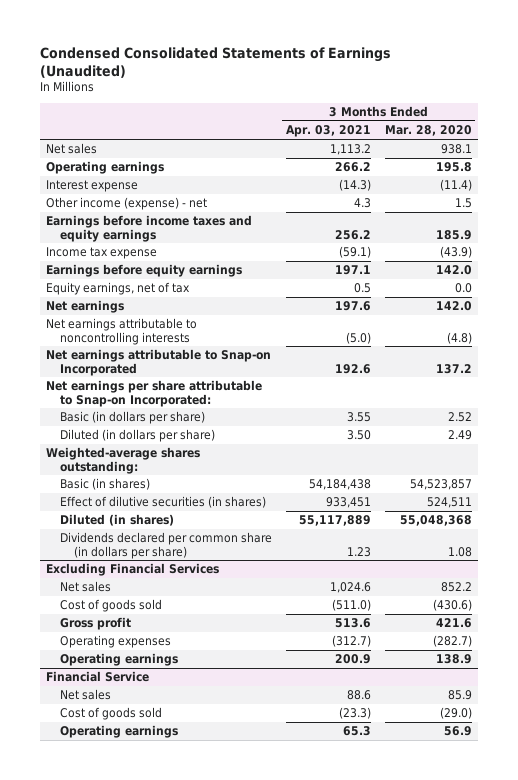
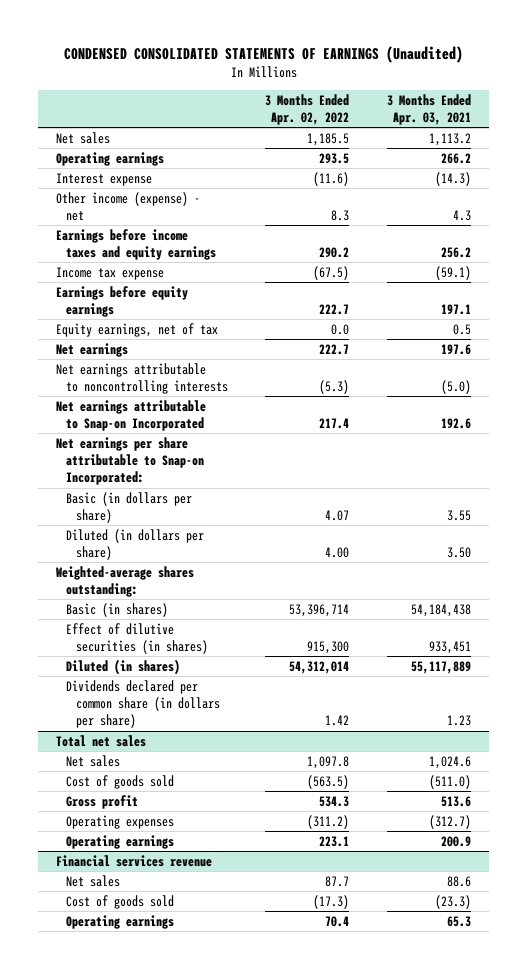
[39,46,391,78] Condensed Consolidated Statements of Earnings (Unaudited) -> [63,45,463,63] CONDENSED CONSOLIDATED STATEMENTS OF EARNINGS (Unaudited)
[384,125,472,137] Mar. 28, 2020 -> none
none -> [265,93,350,125] 3 Months Ended Apr. 02, 2022
[46,563,220,577] Excluding Financial Services -> [56,734,147,747] Total net sales
[46,671,150,683] Financial Service -> [56,854,213,867] Financial services revenue

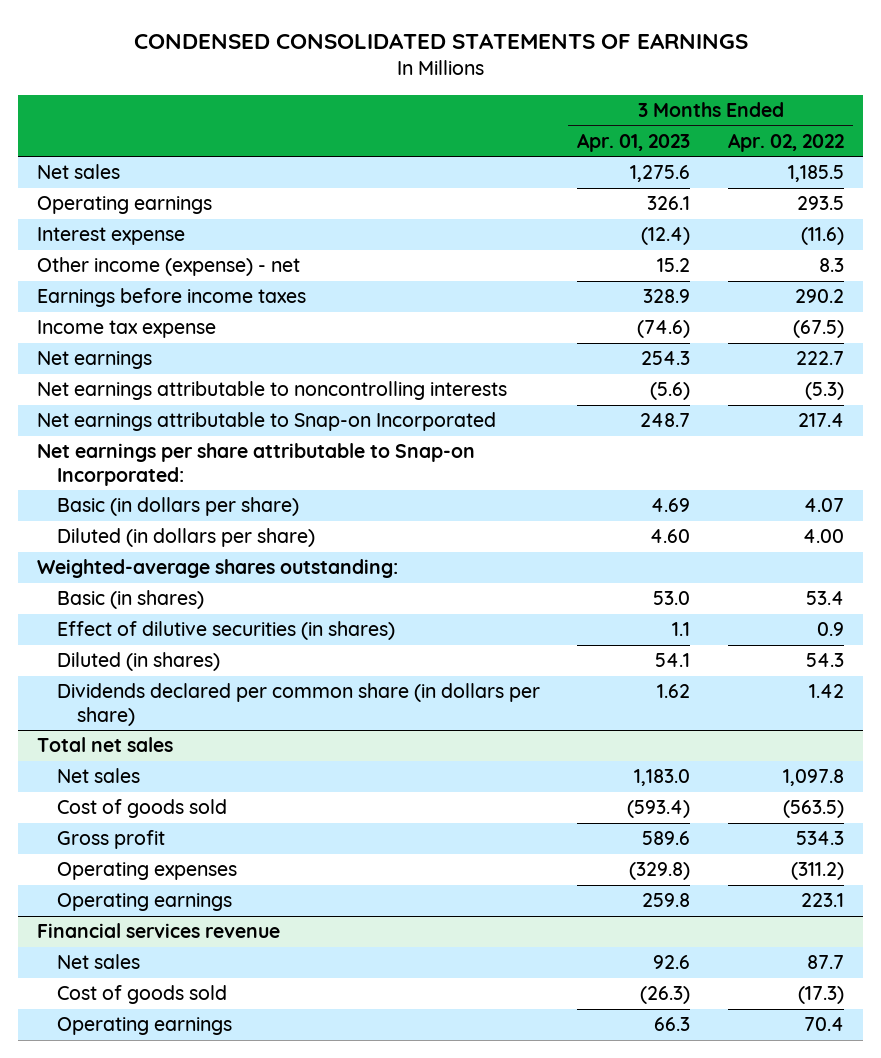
[63,45,463,63] CONDENSED CONSOLIDATED STATEMENTS OF EARNINGS (Unaudited) -> [133,32,748,49] CONDENSED CONSOLIDATED STATEMENTS OF EARNINGS
[386,93,471,125] 3 Months Ended Apr. 03, 2021 -> none
none -> [577,132,691,152] Apr. 01, 2023
[56,228,217,260] Earnings before income taxes and equity earnings -> [37,288,307,308] Earnings before income taxes
[56,285,189,317] Earnings before equity earnings -> none
[56,322,219,337] Equity earnings, net of tax -> none
[289,603,350,617] 53,396,714 -> [805,591,844,606] 53.4
[307,640,350,654] 915,300 -> [816,622,844,637] 0.9
[289,660,350,674] 54,312,014 -> [805,653,844,668] 54.3

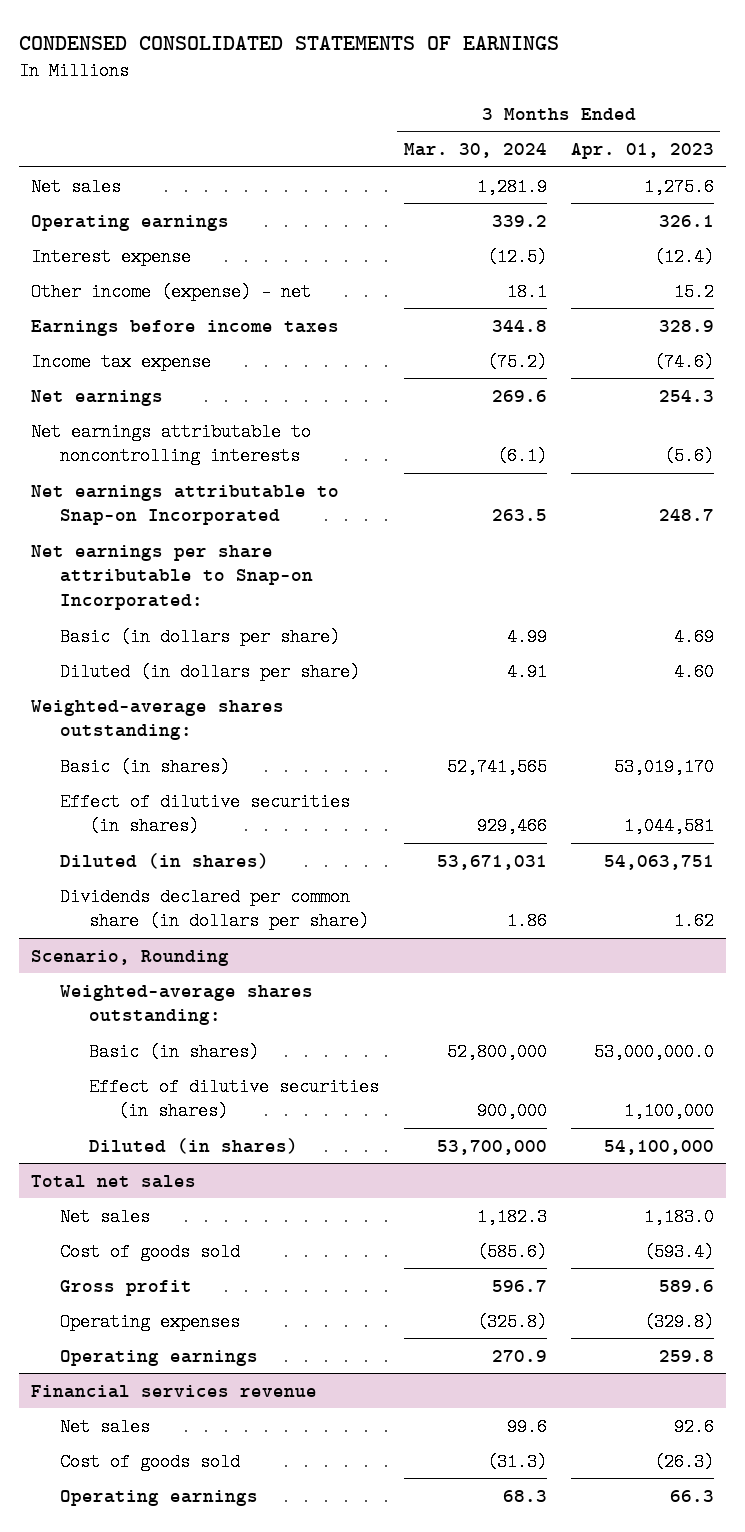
[727,132,844,152] Apr. 02, 2022 -> none
none -> [403,143,547,159] Mar. 30, 2024
[653,591,691,606] 53.0 -> [613,757,714,776] 53,019,170
[672,622,691,637] 1.1 -> [623,817,714,836] 1,044,581
[655,653,691,668] 54.1 -> [603,854,714,870] 54,063,751
none -> [31,949,230,966] Scenario, Rounding
none -> [60,984,314,1026] Weighted-average shares outstanding:
none -> [89,1042,260,1061] Basic (in shares)
none -> [89,1077,380,1121] Effect of dilutive securities (in shares)
none -> [89,1137,299,1154] Diluted (in shares)

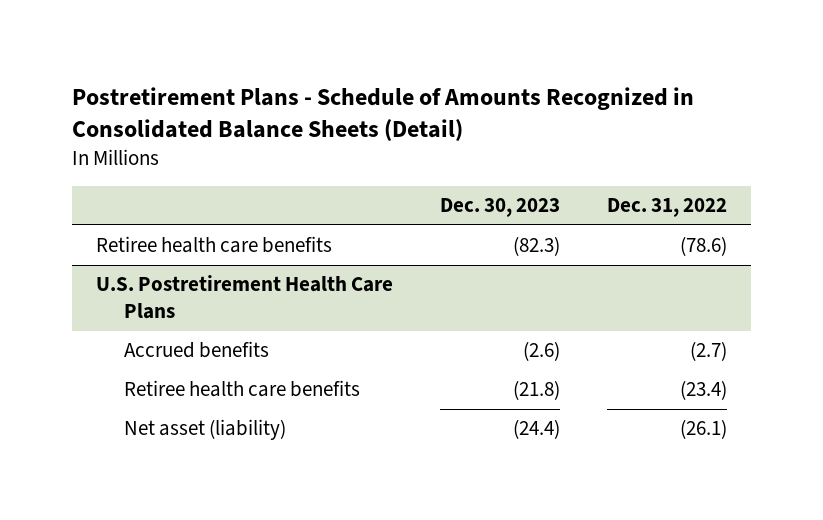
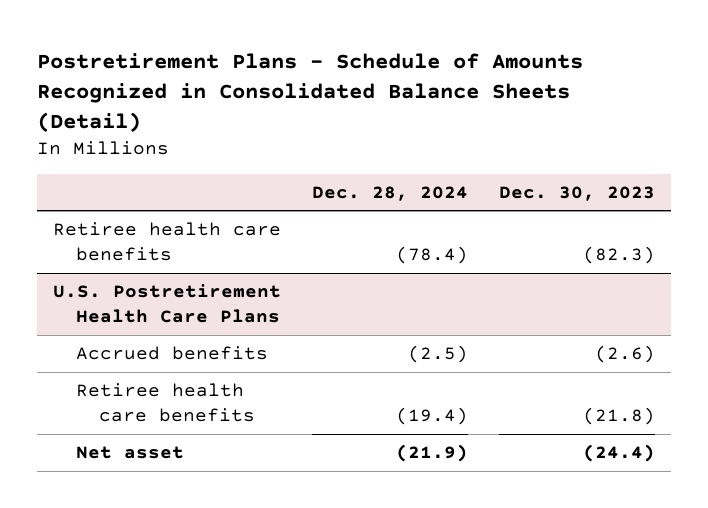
[607,198,728,218] Dec. 31, 2022 -> none
none -> [311,185,468,201] Dec. 28, 2024
[124,419,287,441] Net asset (liability) -> [76,446,185,460] Net asset

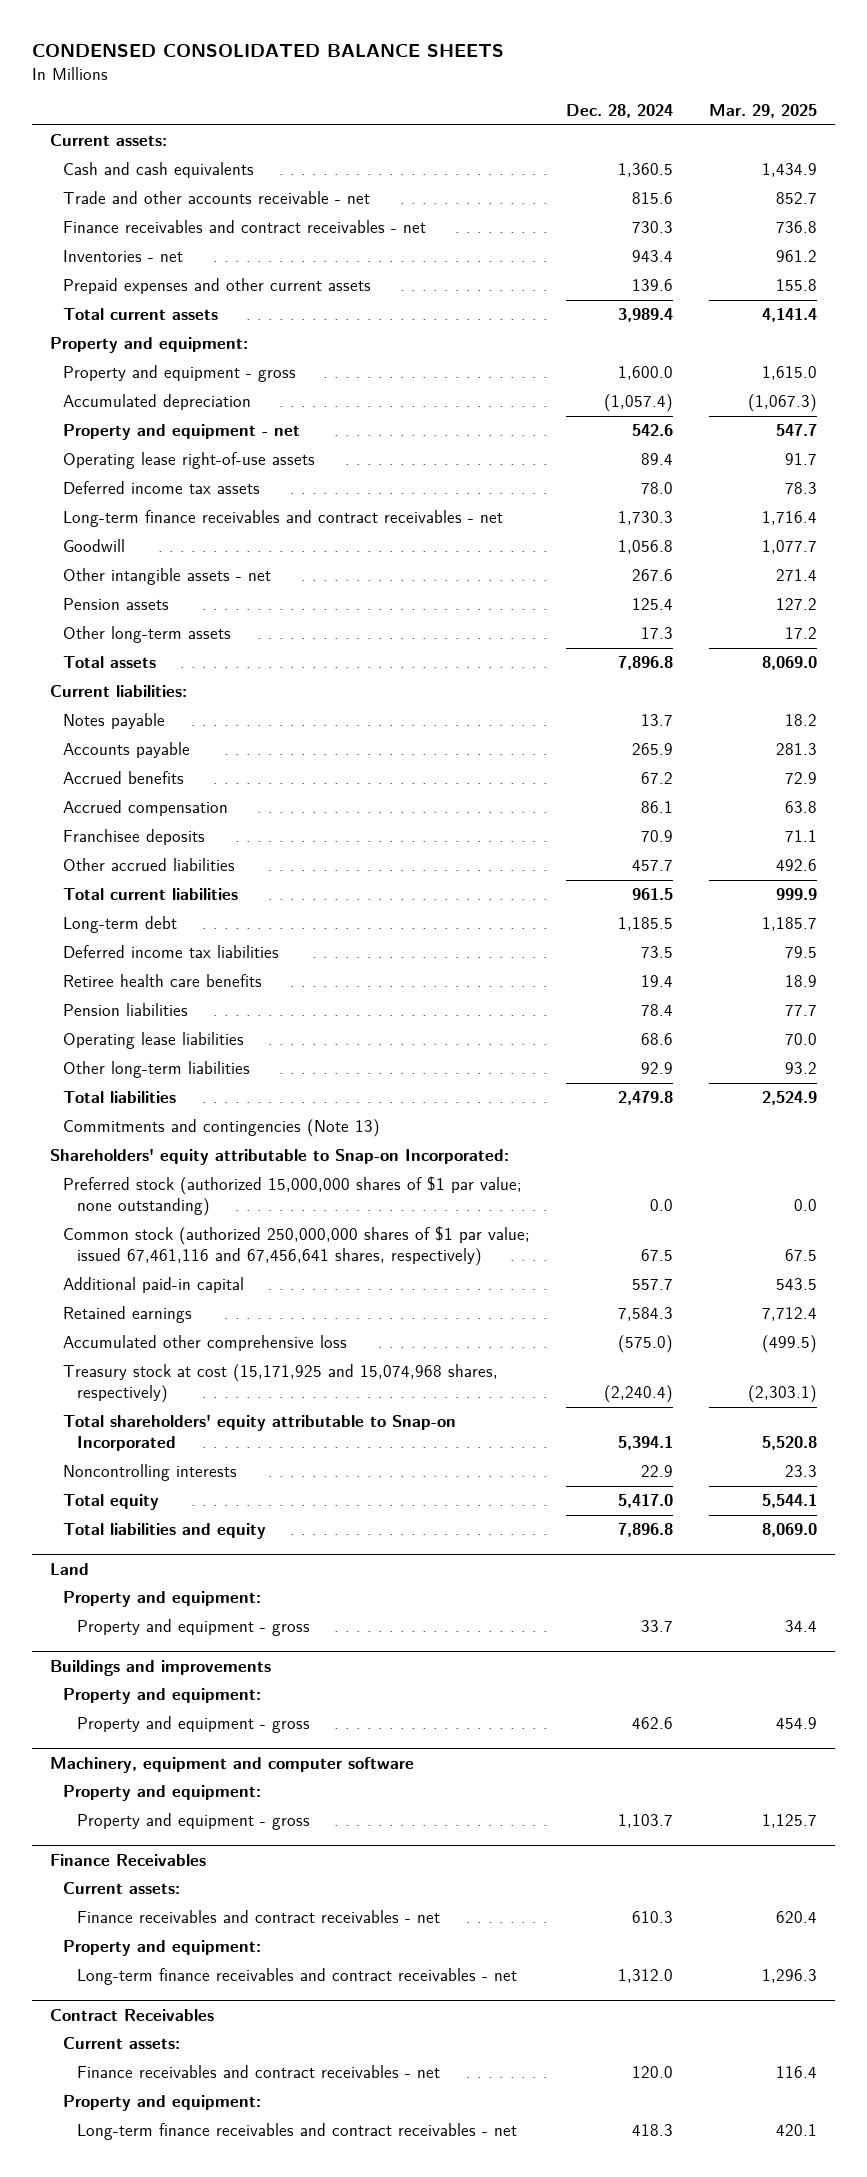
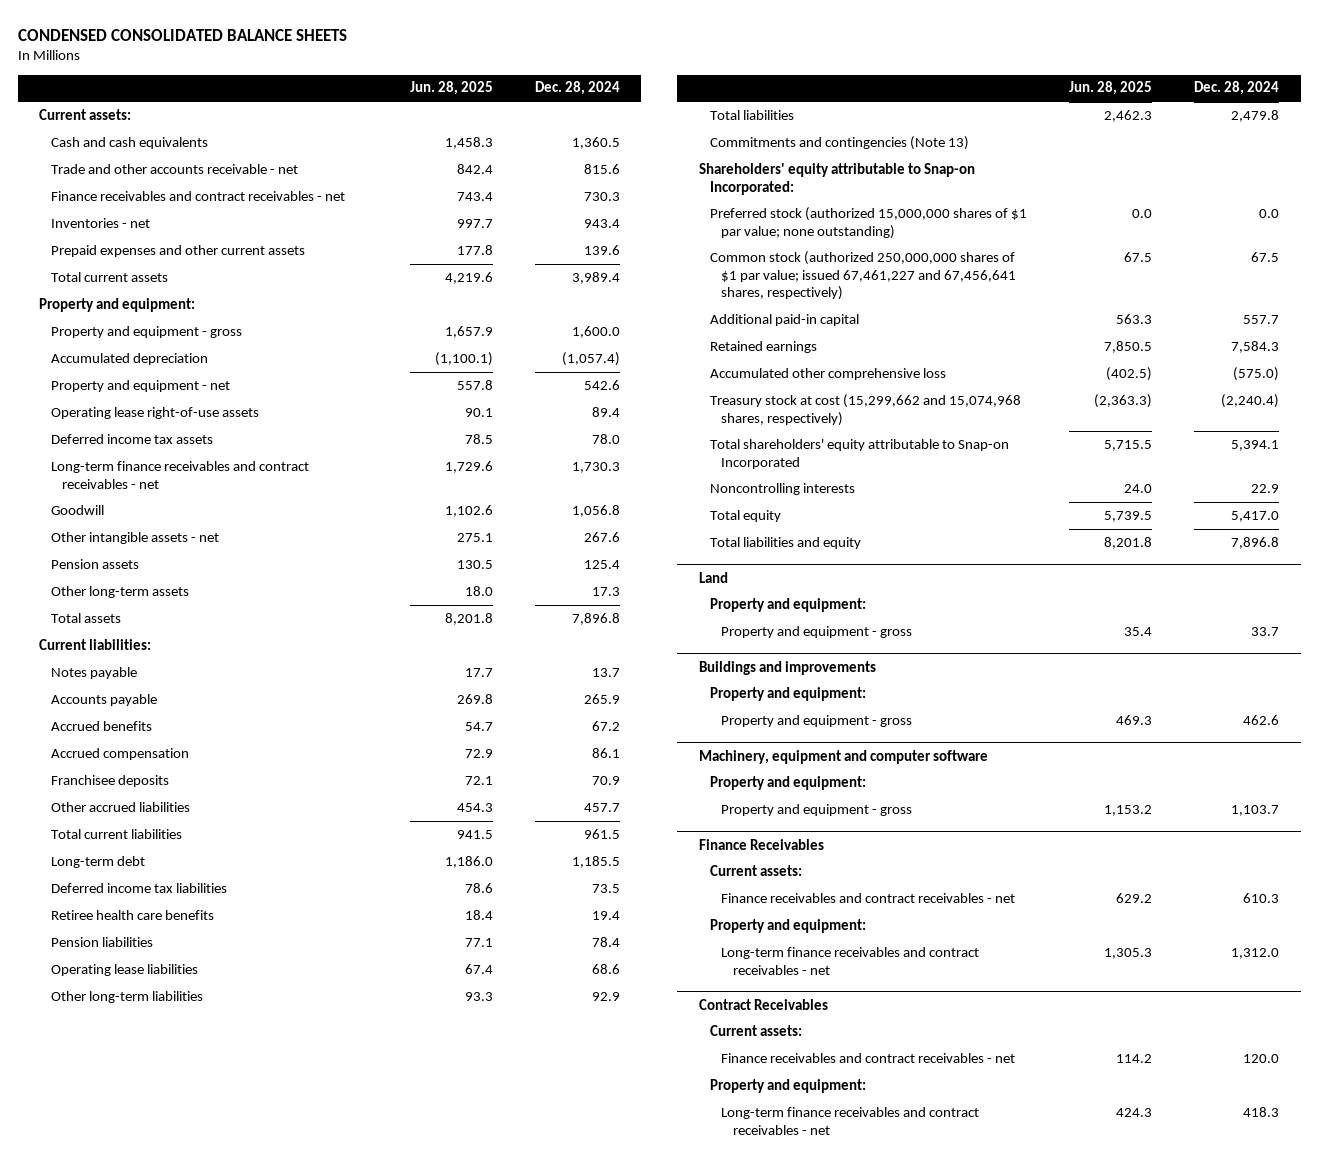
[709,104,818,119] Mar. 29, 2025 -> none
none -> [409,81,493,96] Jun. 28, 2025
[63,1226,531,1267] Common stock (authorized 250,000,000 shares of $1 par value; issued 67,461,116 and 67,456,641 shares, respectively) -> [709,250,1017,301] Common stock (authorized 250,000,000 shares of $1 par value; issued 67,461,227 and 67,456,641 shares, respectively)
[63,1364,499,1404] Treasury stock at cost (15,171,925 and 15,074,968 shares, respectively) -> [709,393,1021,426] Treasury stock at cost (15,299,662 and 15,074,968 shares, respectively)

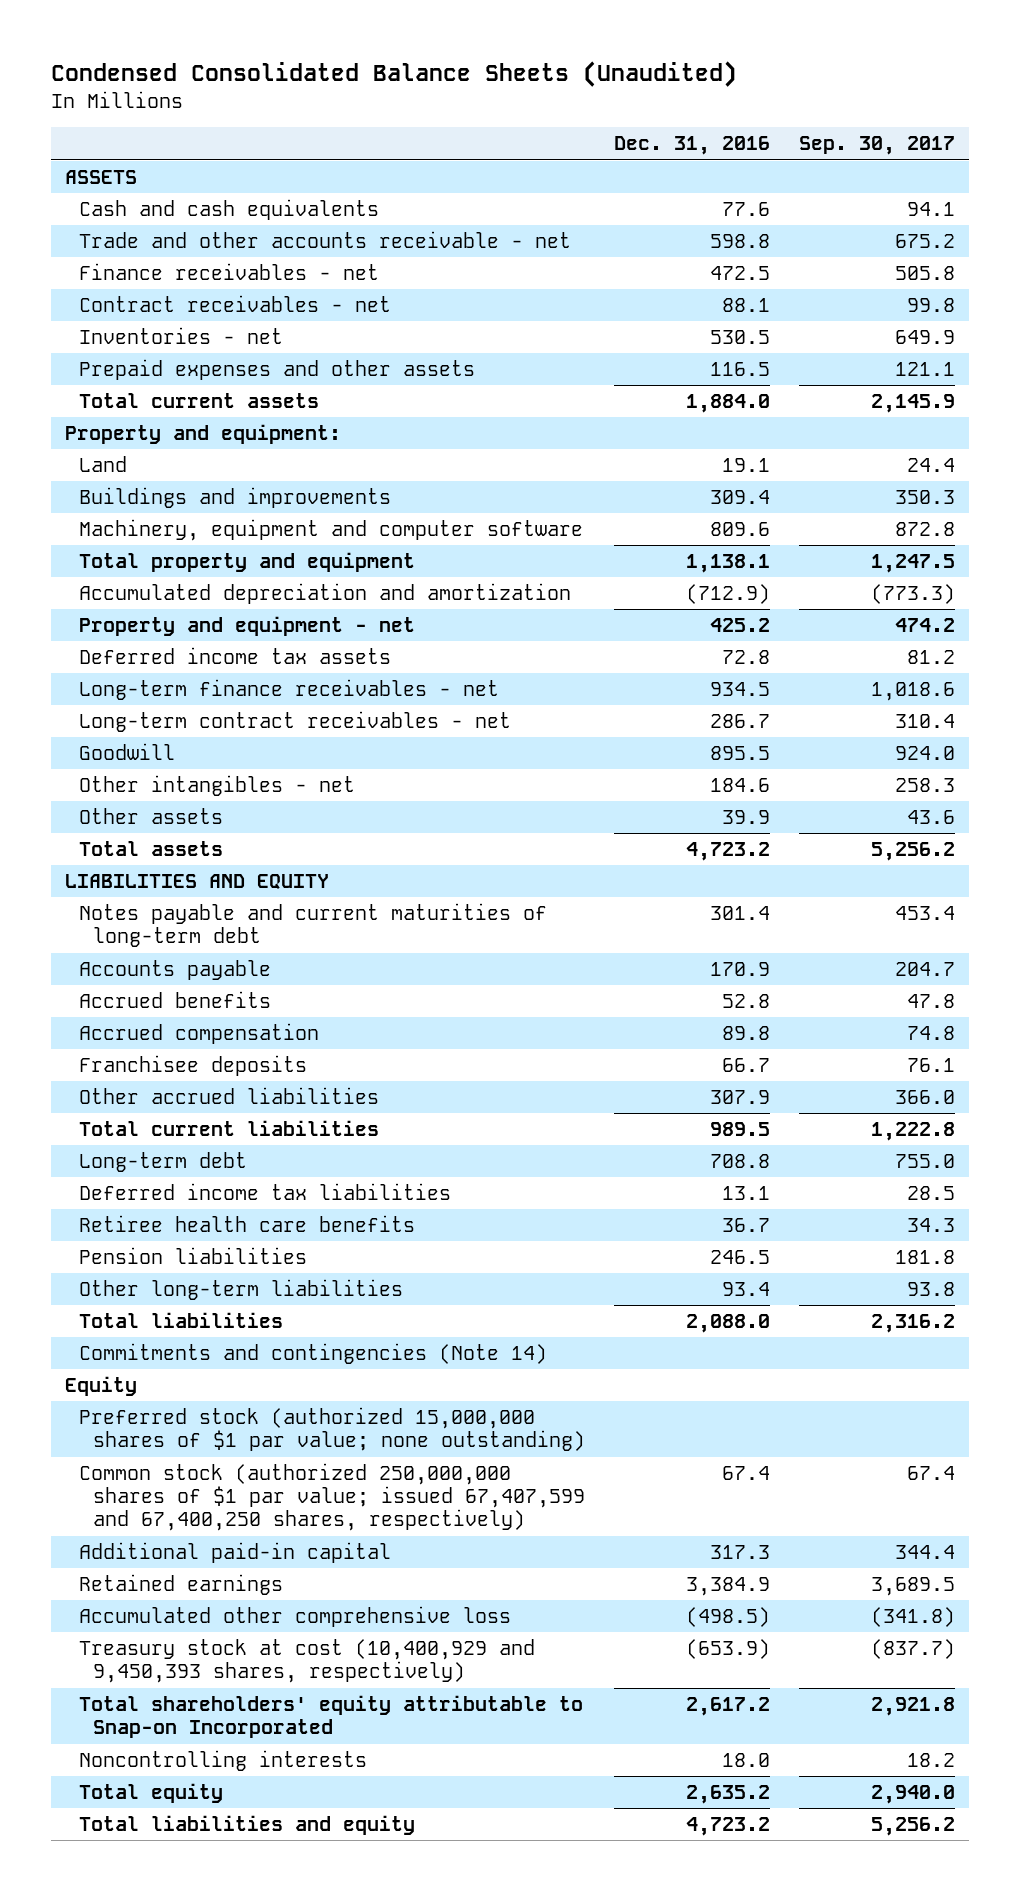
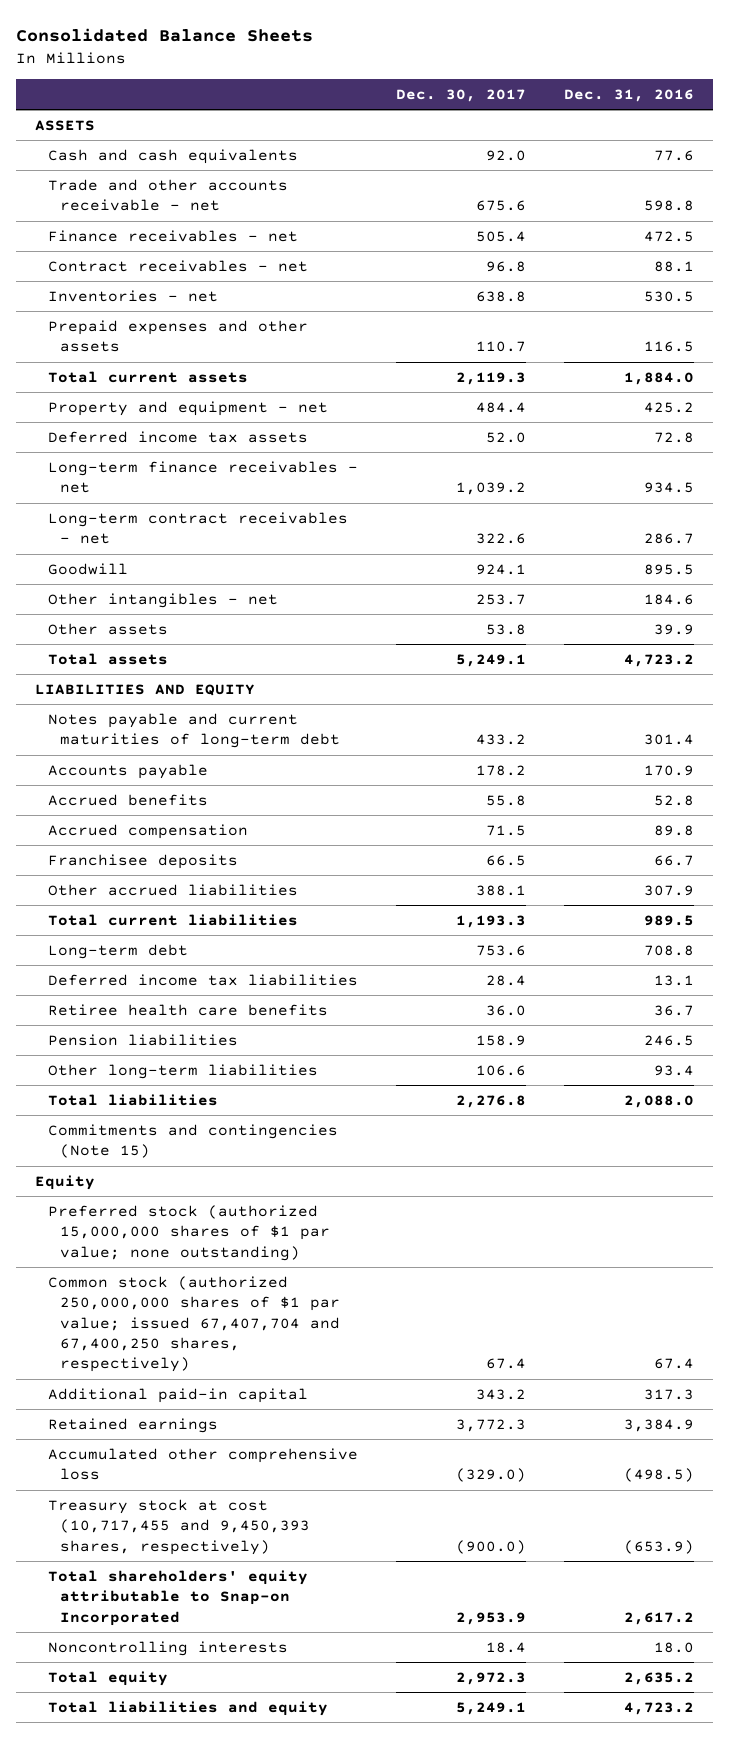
[50,61,737,88] Condensed Consolidated Balance Sheets (Unaudited) -> [16,28,314,43] Consolidated Balance Sheets
[798,136,955,156] Sep. 30, 2017 -> none
none -> [395,89,526,103] Dec. 30, 2017
[65,424,342,445] Property and equipment: -> none
[79,456,128,473] Land -> none
[79,487,392,509] Buildings and improvements -> none
[79,519,584,542] Machinery, equipment and computer software -> none
[79,552,416,573] Total property and equipment -> none
[79,583,572,605] Accumulated depreciation and amortization -> none
[79,1343,548,1365] Commitments and contingencies (Note 14) -> [47,1123,338,1159] Commitments and contingencies (Note 15)
[79,1463,586,1532] Common stock (authorized 250,000,000 shares of $1 par value; issued 67,407,599 and 67,400,250 shares, respectively) -> [47,1275,341,1373] Common stock (authorized 250,000,000 shares of $1 par value; issued 67,407,704 and 67,400,250 shares, respectively)
[79,1639,536,1684] Treasury stock at cost (10,400,929 and 9,450,393 shares, respectively) -> [47,1498,311,1555] Treasury stock at cost (10,717,455 and 9,450,393 shares, respectively)

